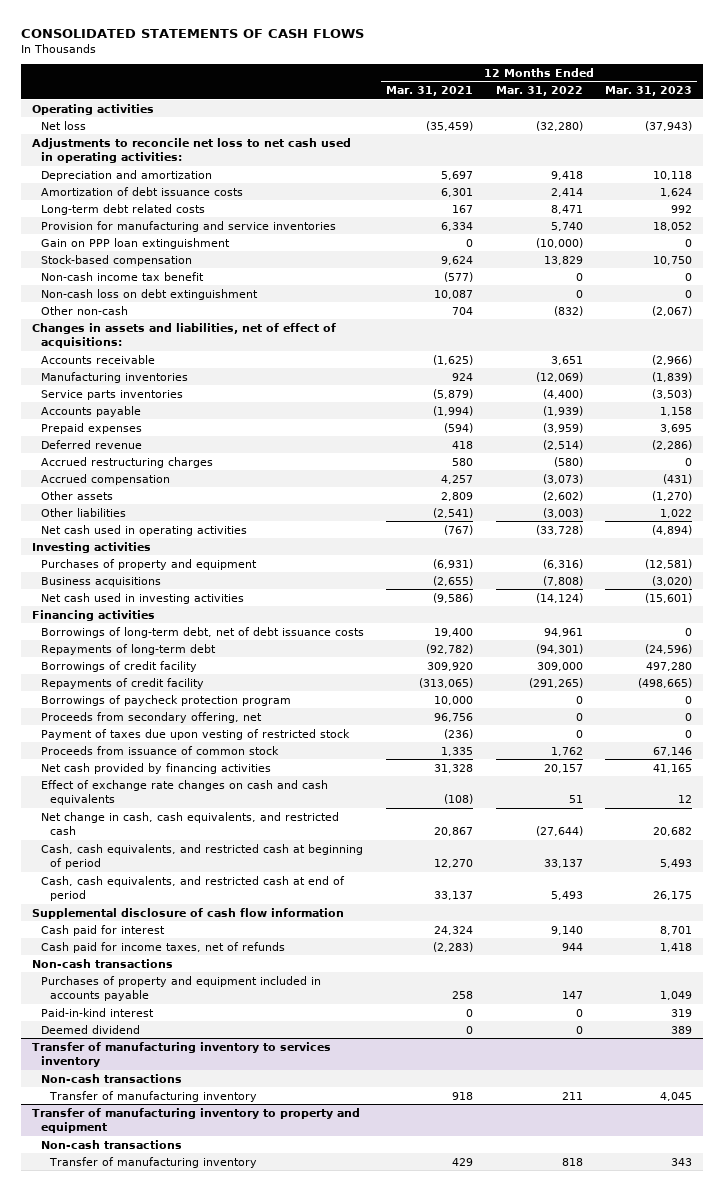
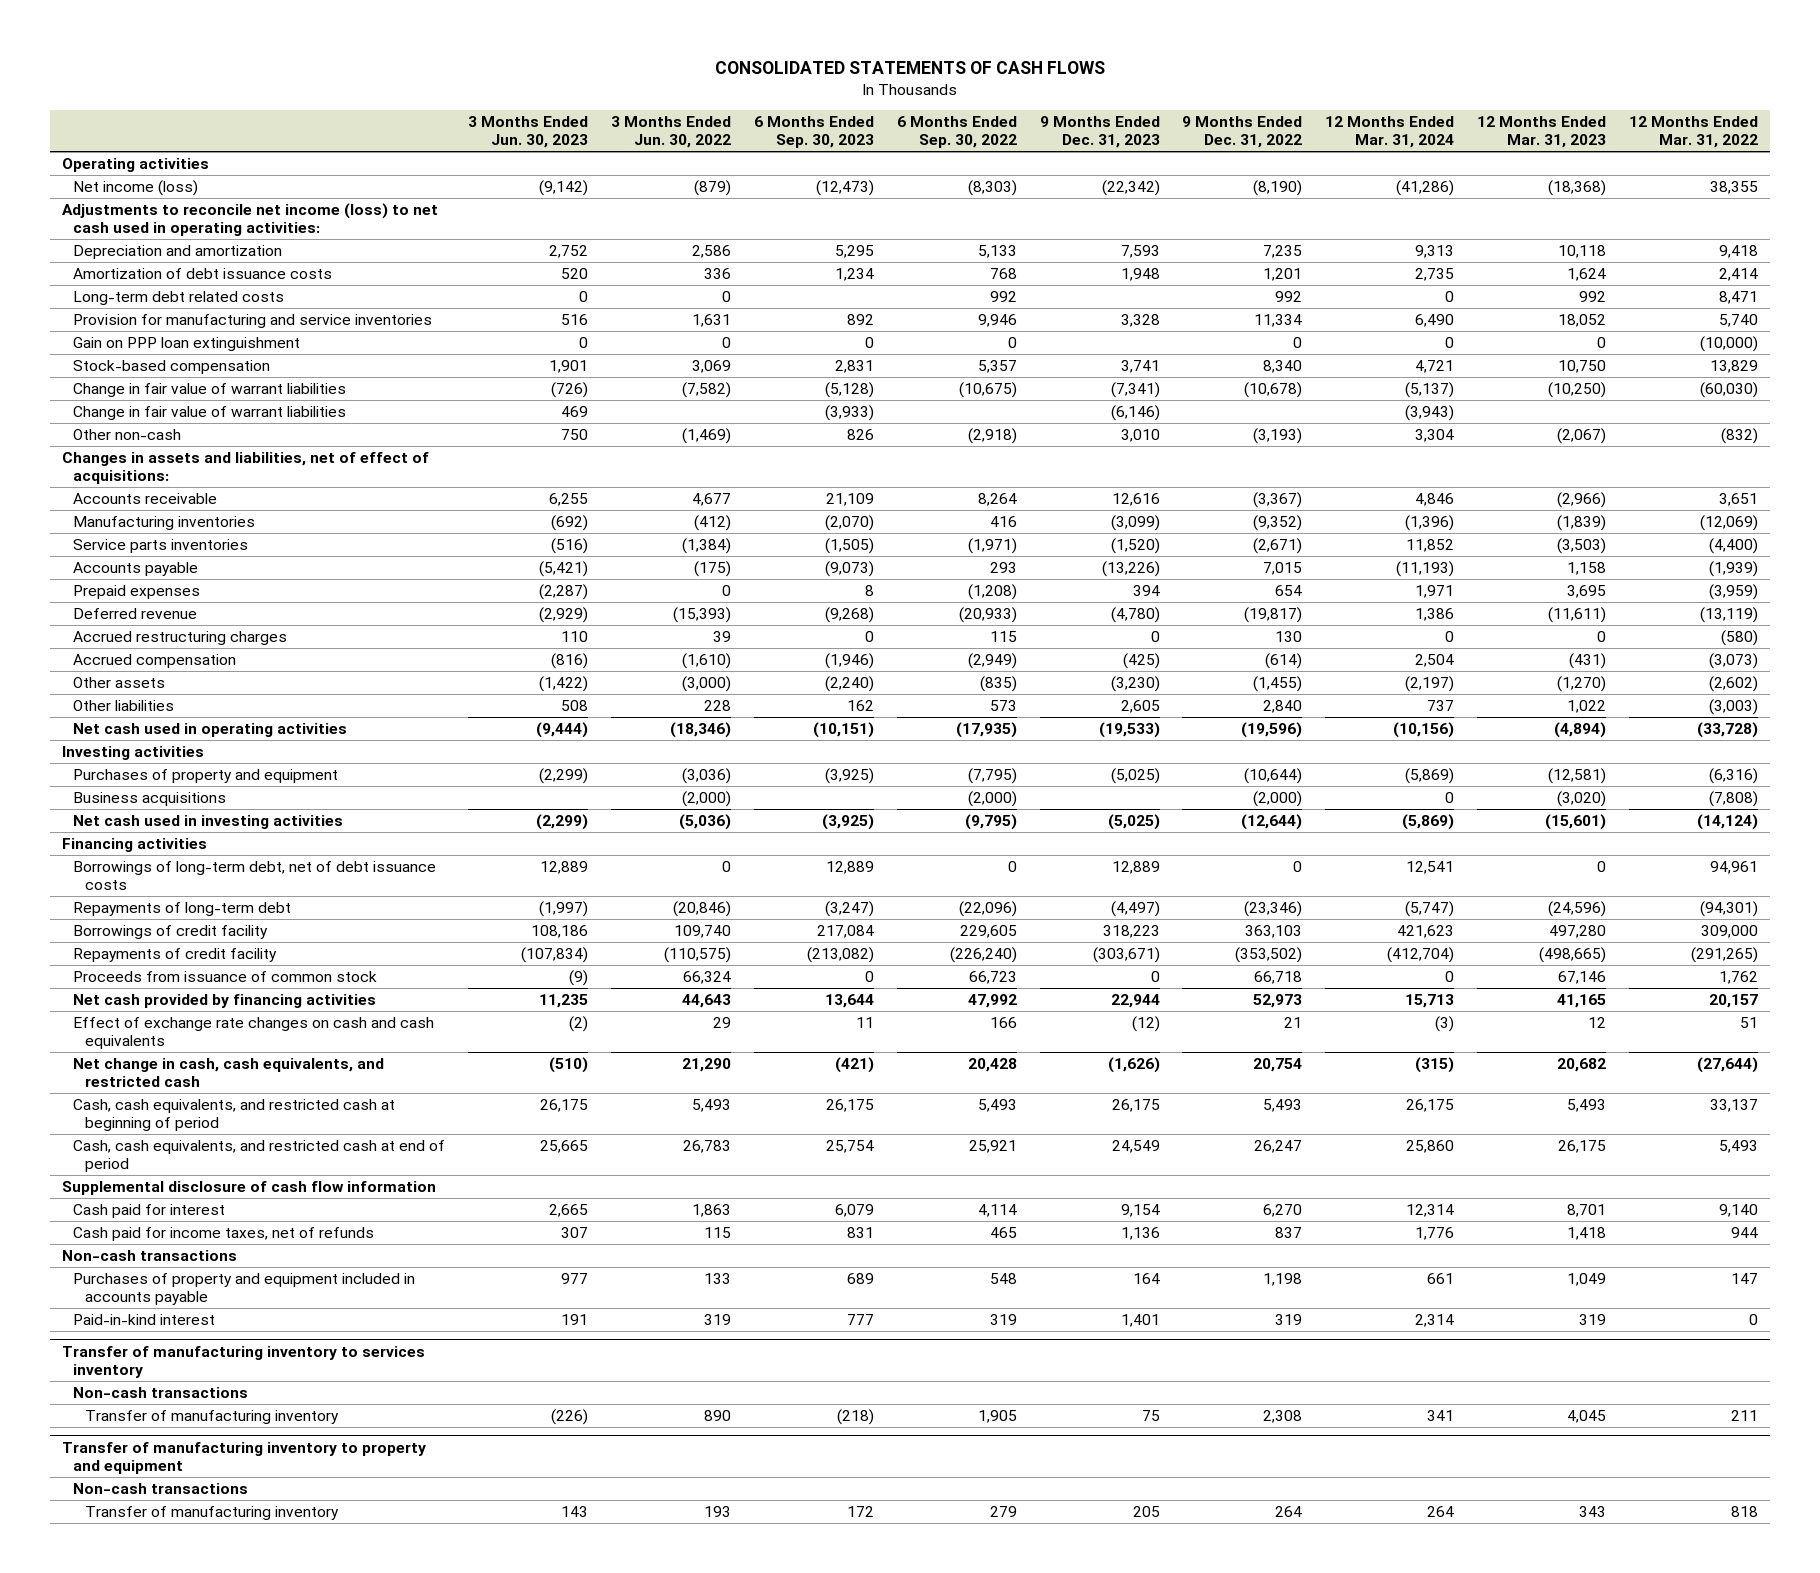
[386,86,474,97] Mar. 31, 2021 -> none
none -> [467,116,588,148] 3 Months Ended Jun. 30, 2023
none -> [610,116,731,148] 3 Months Ended Jun. 30, 2022
none -> [753,116,874,148] 6 Months Ended Sep. 30, 2023
none -> [896,116,1017,148] 6 Months Ended Sep. 30, 2022
none -> [1039,116,1160,148] 9 Months Ended Dec. 31, 2023
none -> [1182,116,1303,148] 9 Months Ended Dec. 31, 2022
none -> [1325,116,1455,148] 12 Months Ended Mar. 31, 2024
[41,120,87,130] Net loss -> [73,180,199,197] Net income (loss)
[535,120,583,131] (32,280) -> [1710,181,1759,195] 38,355
[644,120,692,131] (37,943) -> [1548,180,1607,197] (18,368)
[31,137,351,164] Adjustments to reconcile net loss to net cash used in operating activities: -> [61,203,438,236] Adjustments to reconcile net income (loss) to net cash used in operating activities:
[41,271,205,281] Non-cash income tax benefit -> none
[41,288,259,300] Non-cash loss on debt extinguishment -> none
none -> [73,383,347,398] Change in fair value of warrant liabilities
none -> [73,406,347,421] Change in fair value of warrant liabilities
[542,439,583,450] (2,514) -> [1700,607,1759,624] (13,119)
[651,439,692,450] (2,286) -> [1548,607,1607,624] (11,611)
[41,694,292,706] Borrowings of paycheck protection program -> none
[41,711,263,723] Proceeds from secondary offering, net -> none
[41,728,351,740] Payment of taxes due upon vesting of restricted stock -> none
[41,1024,141,1034] Deemed dividend -> none

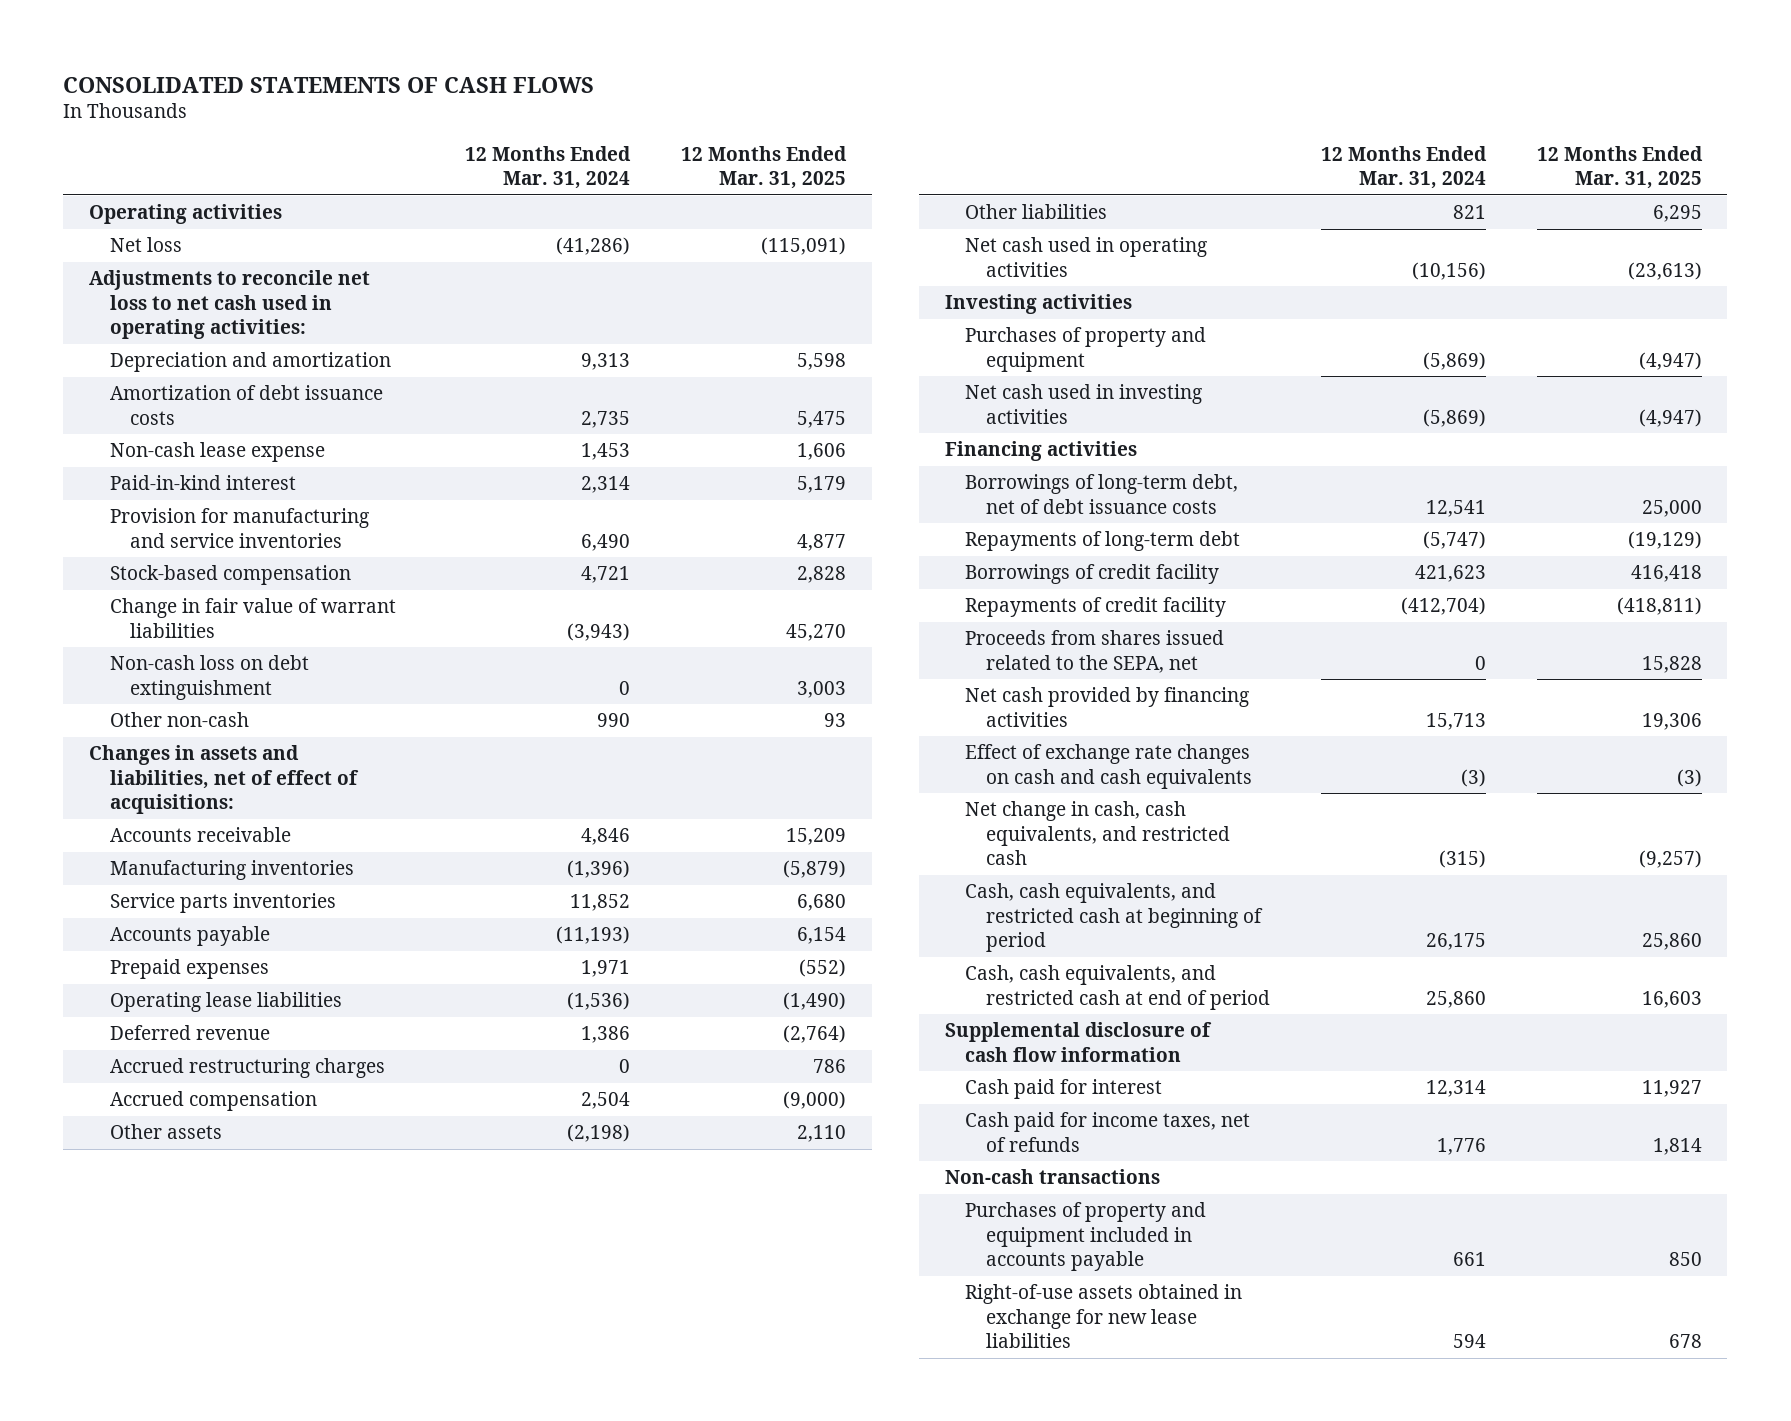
[467,116,588,148] 3 Months Ended Jun. 30, 2023 -> none
[610,116,731,148] 3 Months Ended Jun. 30, 2022 -> none
[753,116,874,148] 6 Months Ended Sep. 30, 2023 -> none
[896,116,1017,148] 6 Months Ended Sep. 30, 2022 -> none
[1039,116,1160,148] 9 Months Ended Dec. 31, 2023 -> none
[1182,116,1303,148] 9 Months Ended Dec. 31, 2022 -> none
[1477,116,1607,148] 12 Months Ended Mar. 31, 2023 -> none
[1629,116,1759,148] 12 Months Ended Mar. 31, 2022 -> none
none -> [681,145,848,190] 12 Months Ended Mar. 31, 2025
[73,180,199,197] Net income (loss) -> [109,237,182,253] Net loss
[61,203,438,236] Adjustments to reconcile net income (loss) to net cash used in operating activities: -> [88,270,370,339] Adjustments to reconcile net loss to net cash used in operating activities:
[73,291,285,306] Long-term debt related costs -> none
none -> [109,442,325,463] Non-cash lease expense
[73,1314,216,1326] Paid-in-kind interest -> [109,475,296,491] Paid-in-kind interest
[73,337,301,352] Gain on PPP loan extinguishment -> none
[73,383,347,398] Change in fair value of warrant liabilities -> none
none -> [109,655,309,700] Non-cash loss on debt extinguishment
[1415,429,1455,443] 3,304 -> [597,713,631,728] 990
none -> [109,992,342,1013] Operating lease liabilities
[1405,676,1455,693] (2,197) -> [567,1124,631,1143] (2,198)
[1427,700,1455,712] 737 -> [1452,205,1486,220] 821
[73,792,227,807] Business acquisitions -> none
[73,971,378,983] Proceeds from issuance of common stock -> none
none -> [965,630,1225,673] Proceeds from shares issued related to the SEPA, net
[61,1345,425,1378] Transfer of manufacturing inventory to services inventory -> none
[73,1387,249,1399] Non-cash transactions -> none
[84,1410,339,1425] Transfer of manufacturing inventory -> none
[61,1441,426,1474] Transfer of manufacturing inventory to property and equipment -> none
[73,1483,249,1495] Non-cash transactions -> none
[84,1506,339,1521] Transfer of manufacturing inventory -> none
none -> [965,1284,1243,1348] Right-of-use assets obtained in exchange for new lease liabilities

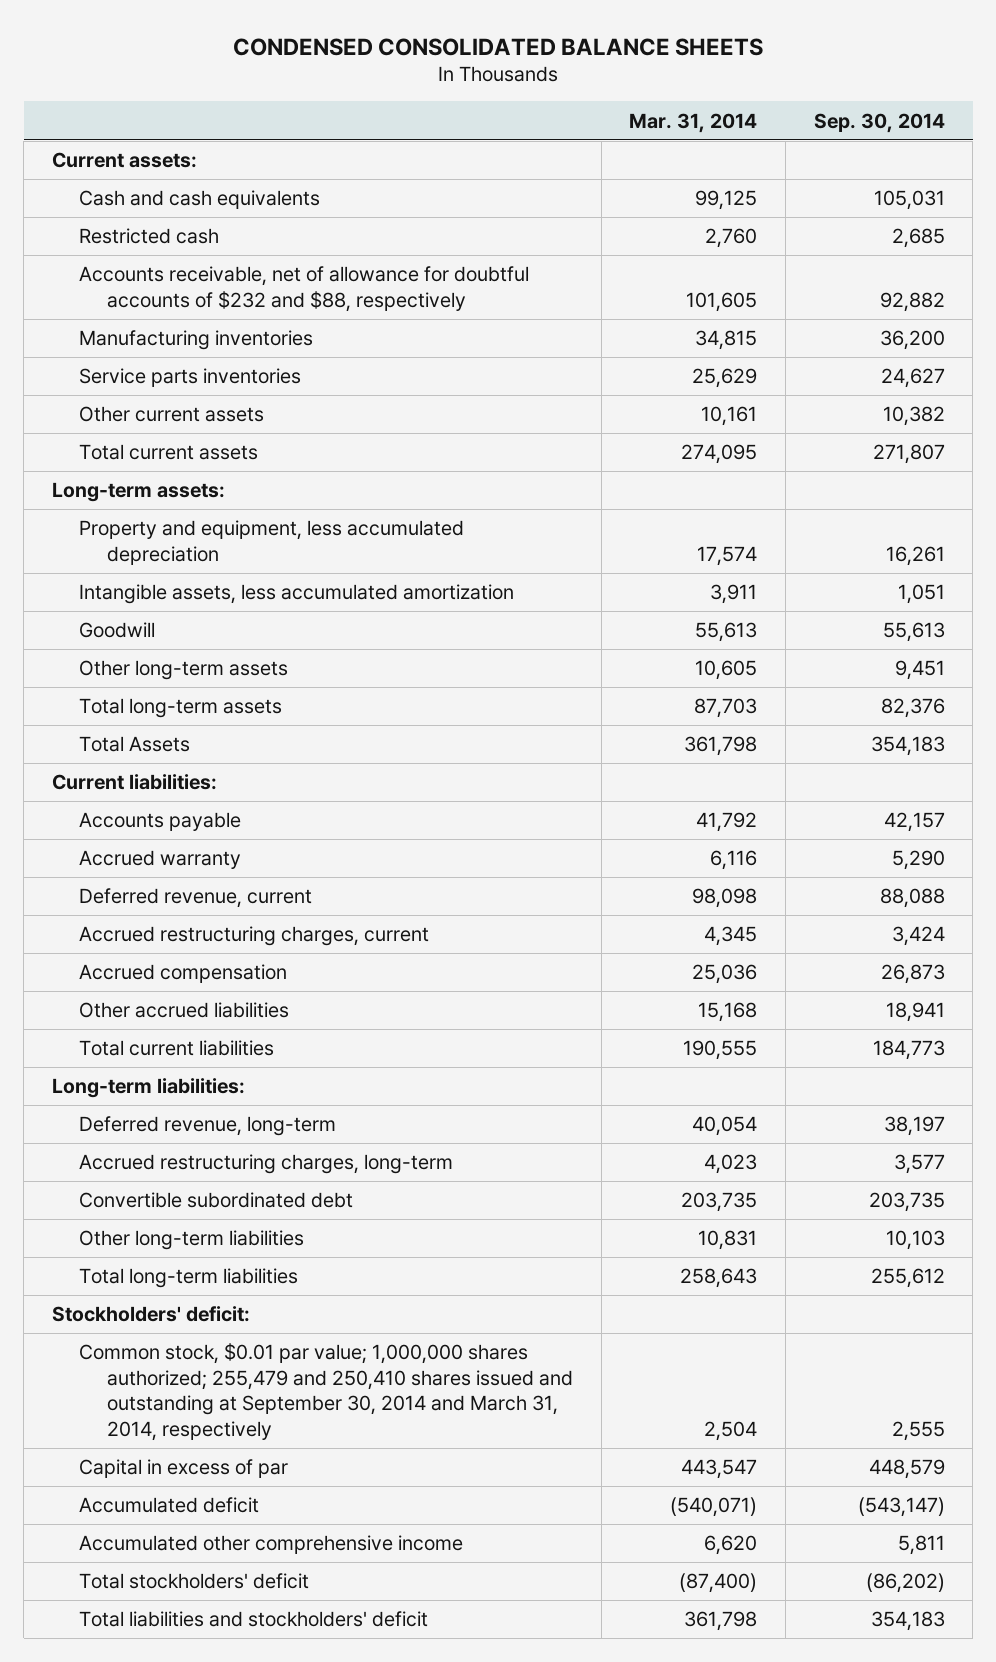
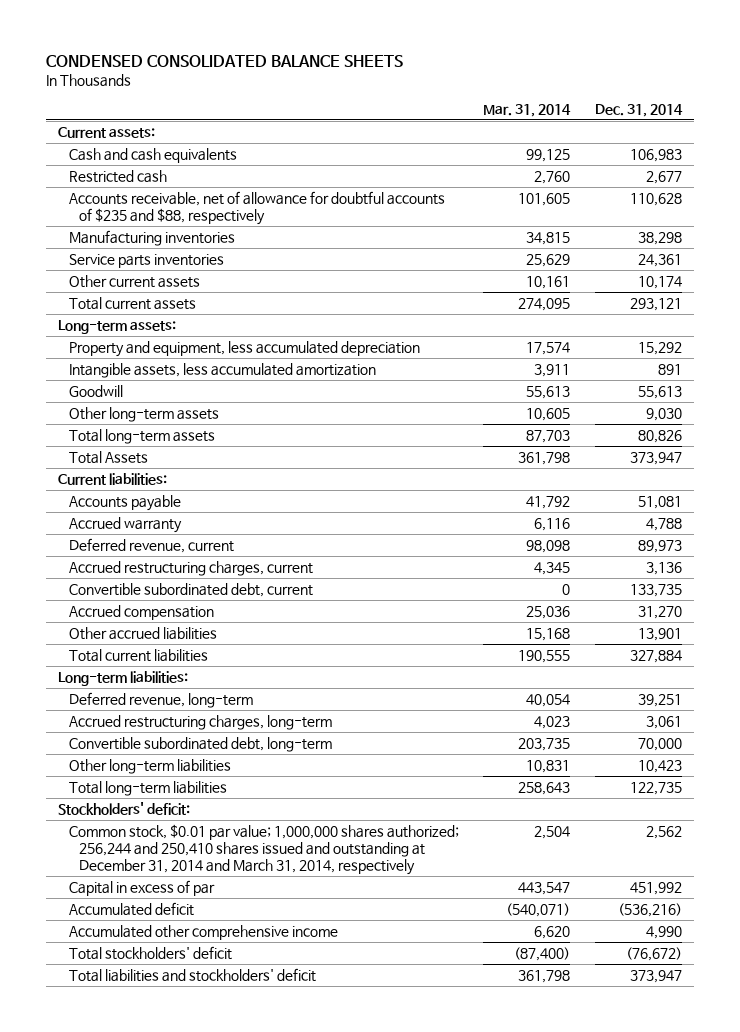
[813,112,945,133] Sep. 30, 2014 -> none
none -> [594,103,683,117] Dec. 31, 2014
[79,266,530,312] Accounts receivable, net of allowance for doubtful accounts of $232 and $88, respectively -> [68,190,445,226] Accounts receivable, net of allowance for doubtful accounts of $235 and $88, respectively
none -> [68,582,313,597] Convertible subordinated debt, current
[79,1192,354,1209] Convertible subordinated debt -> [68,736,332,752] Convertible subordinated debt, long-term
[79,1343,574,1442] Common stock, $0.01 par value; 1,000,000 shares authorized; 255,479 and 250,410 shares issued and outstanding at September 30, 2014 and March 31, 2014, respectively -> [68,823,459,876] Common stock, $0.01 par value; 1,000,000 shares authorized; 256,244 and 250,410 shares issued and outstanding at December 31, 2014 and March 31, 2014, respectively

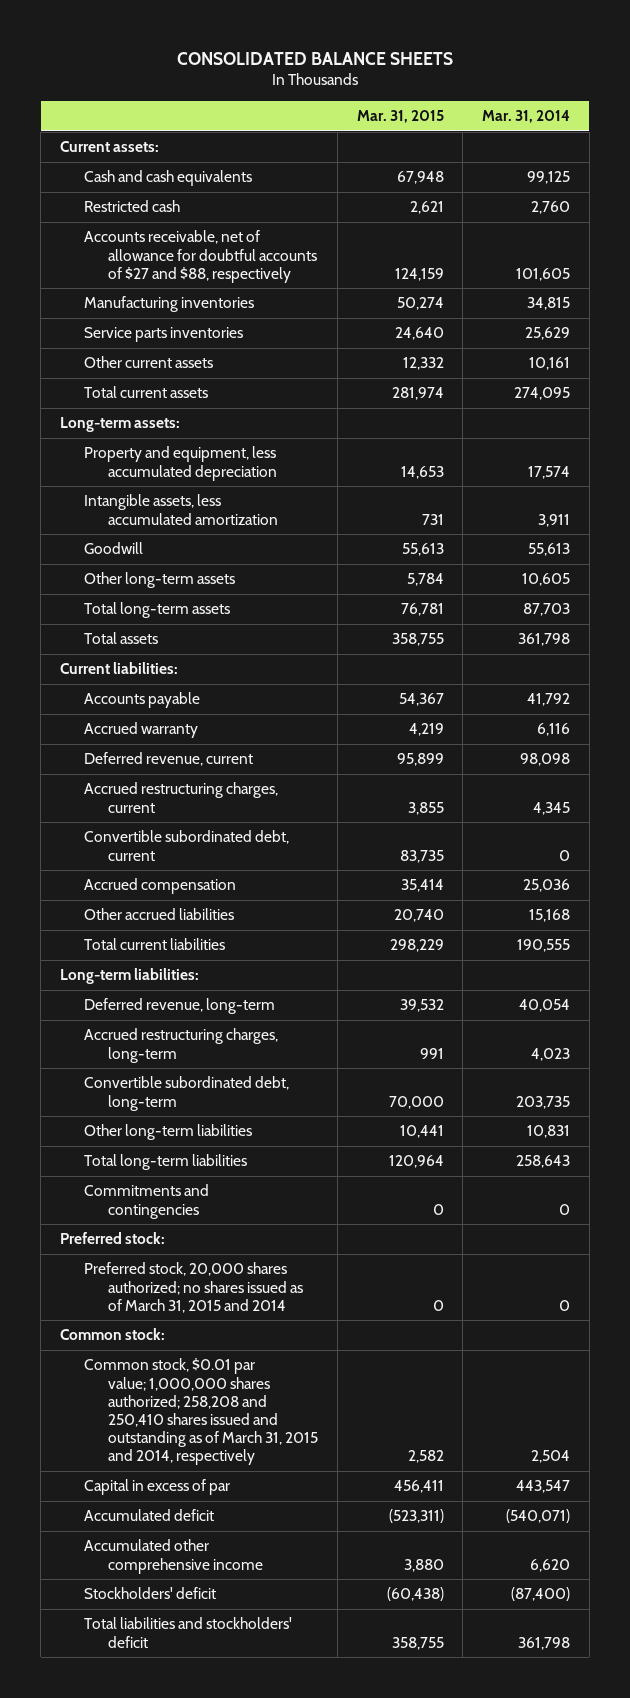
[45,54,403,67] CONDENSED CONSOLIDATED BALANCE SHEETS -> [177,51,454,65] CONSOLIDATED BALANCE SHEETS
[594,103,683,117] Dec. 31, 2014 -> none
none -> [356,109,444,123] Mar. 31, 2015
[68,190,445,226] Accounts receivable, net of allowance for doubtful accounts of $235 and $88, respectively -> [84,230,318,283] Accounts receivable, net of allowance for doubtful accounts of $27 and $88, respectively
[68,450,148,464] Total Assets -> [84,632,159,645] Total assets
[57,801,190,815] Stockholders' deficit: -> none
none -> [84,1184,210,1219] Commitments and contingencies
none -> [60,1232,166,1245] Preferred stock:
none -> [84,1262,304,1313] Preferred stock, 20,000 shares authorized; no shares issued as of March 31, 2015 and 2014
none -> [60,1328,166,1341] Common stock:
[68,823,459,876] Common stock, $0.01 par value; 1,000,000 shares authorized; 256,244 and 250,410 shares issued and outstanding at December 31, 2014 and March 31, 2014, respectively -> [84,1358,319,1466] Common stock, $0.01 par value; 1,000,000 shares authorized; 258,208 and 250,410 shares issued and outstanding as of March 31, 2015 and 2014, respectively
[68,945,232,960] Total stockholders' deficit -> [84,1587,217,1600] Stockholders' deficit

